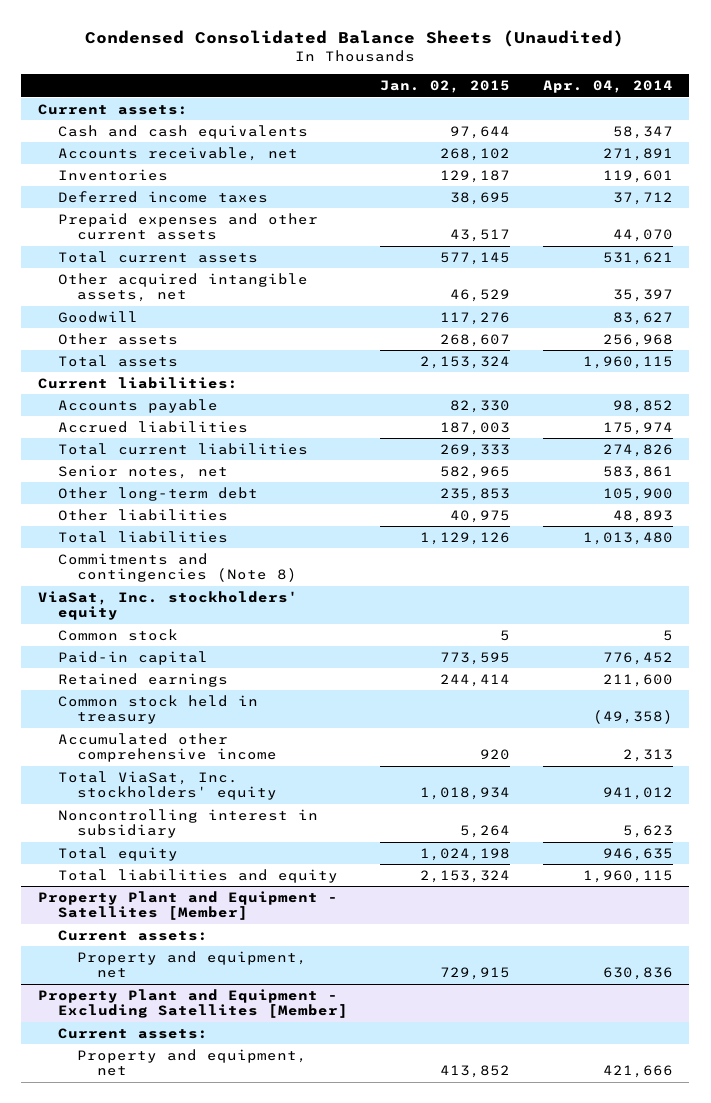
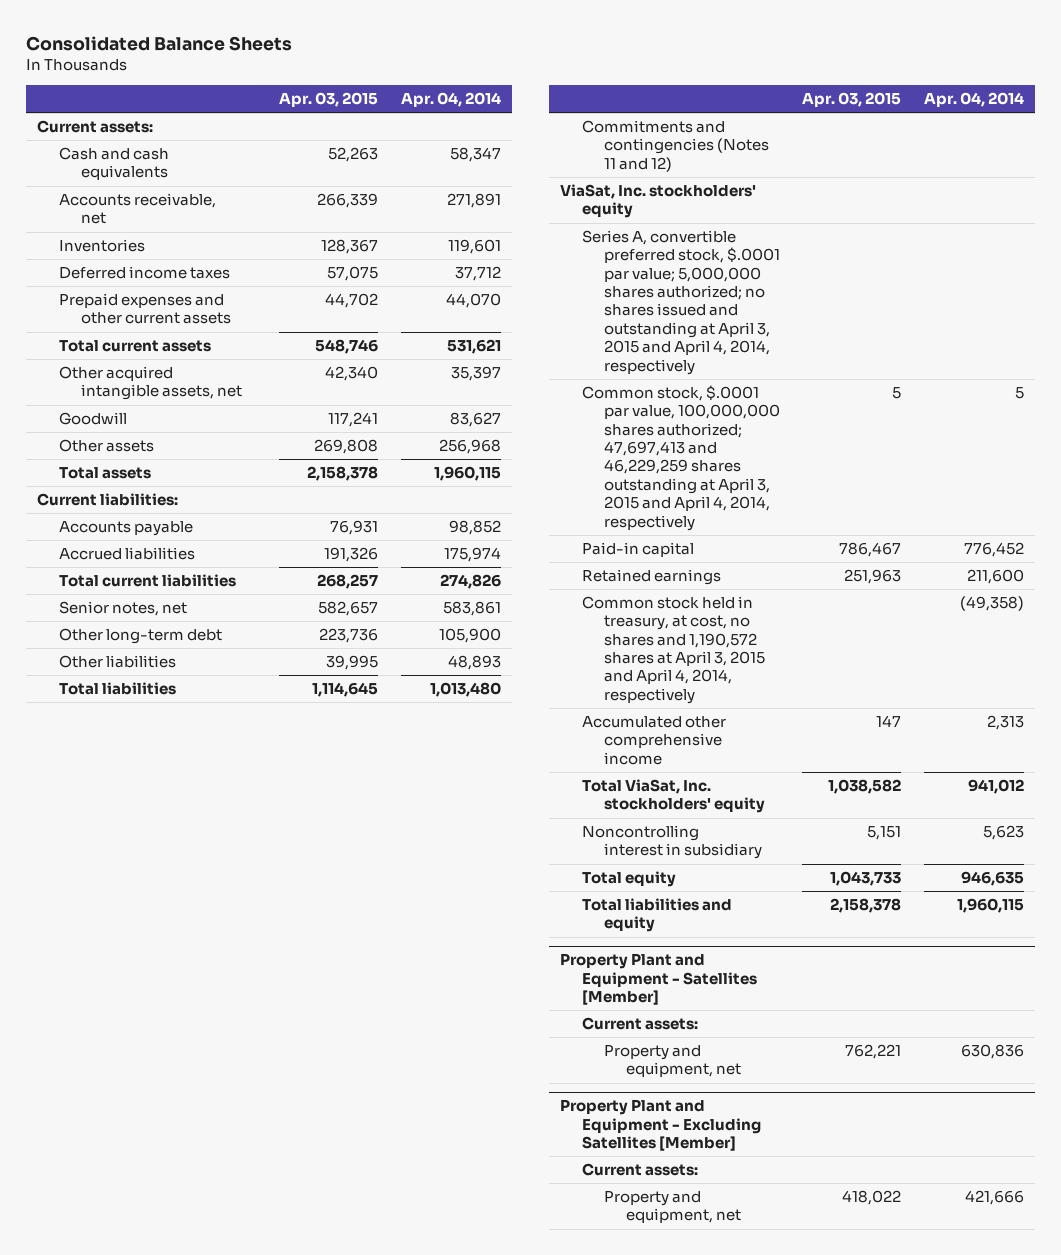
[85,29,625,47] Condensed Consolidated Balance Sheets (Unaudited) -> [26,35,293,51] Consolidated Balance Sheets
[380,80,511,94] Jan. 02, 2015 -> none
none -> [279,92,379,108] Apr. 03, 2015
[57,552,298,583] Commitments and contingencies (Note 8) -> [582,120,770,172] Commitments and contingencies (Notes 11 and 12)
none -> [582,230,781,375] Series A, convertible preferred stock, $.0001 par value; 5,000,000 shares authorized; no shares issued and outstanding at April 3, 2015 and April 4, 2014, respectively
[57,628,178,641] Common stock -> [582,385,781,531] Common stock, $.0001 par value, 100,000,000 shares authorized; 47,697,413 and 46,229,259 shares outstanding at April 3, 2015 and April 4, 2014, respectively
[57,694,258,725] Common stock held in treasury -> [582,596,766,704] Common stock held in treasury, at cost, no shares and 1,190,572 shares at April 3, 2015 and April 4, 2014, respectively

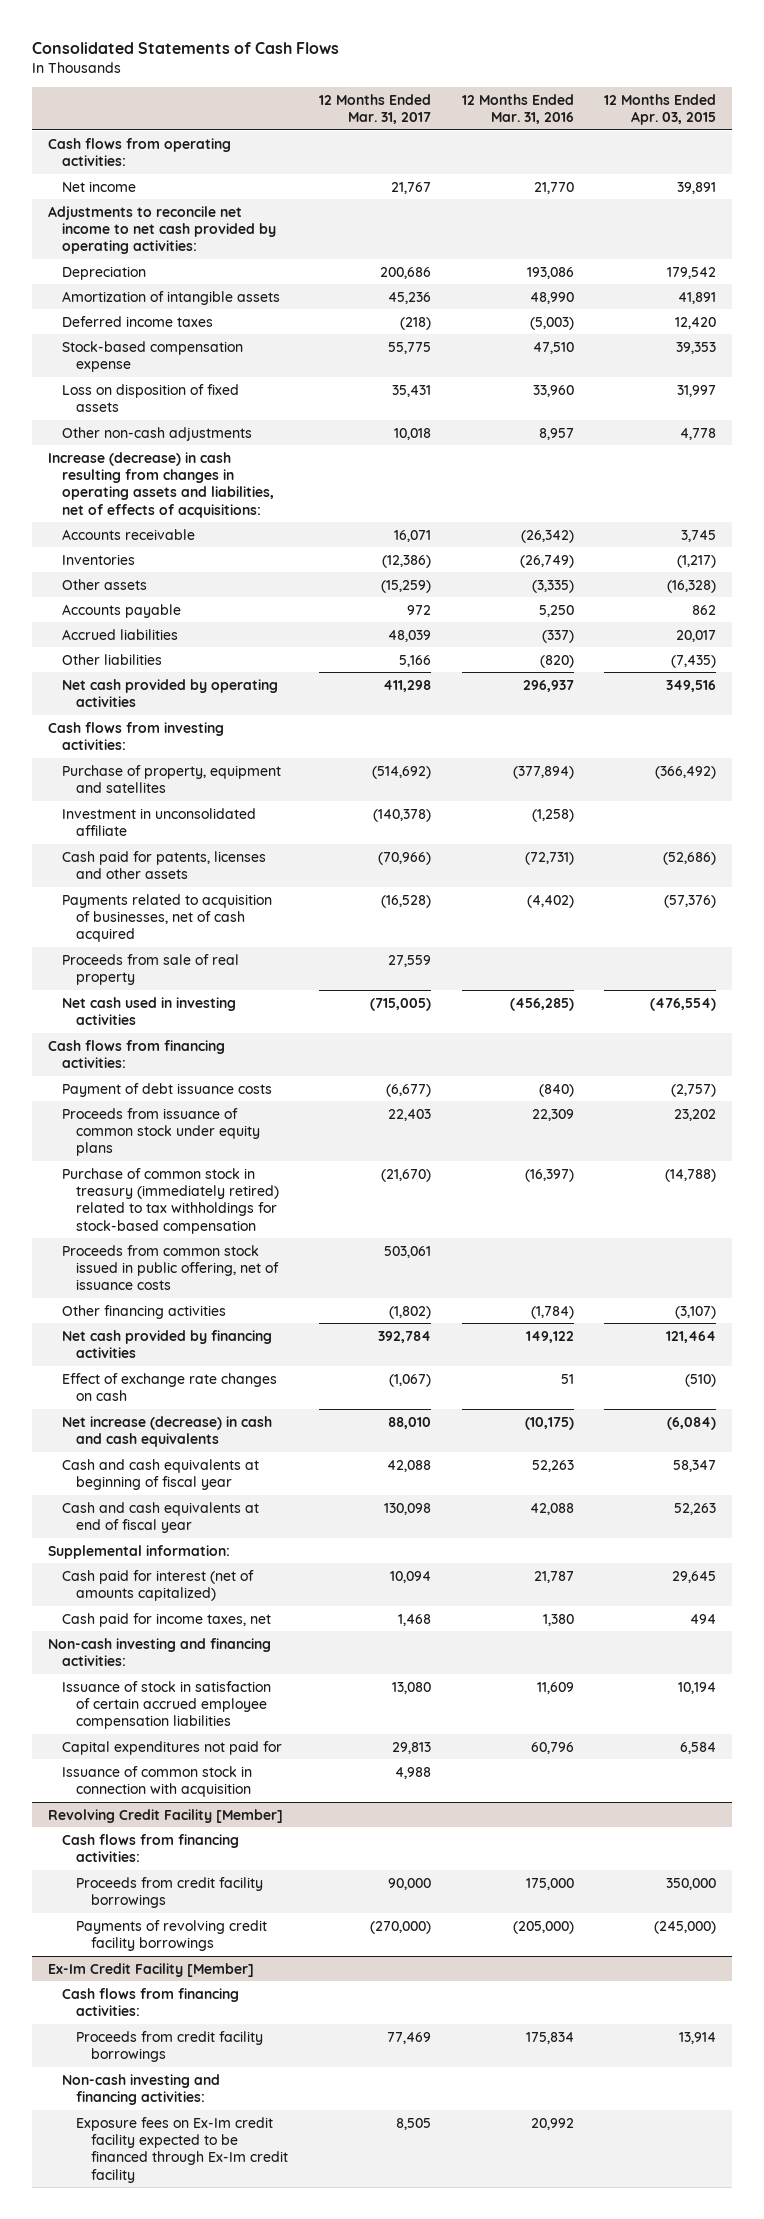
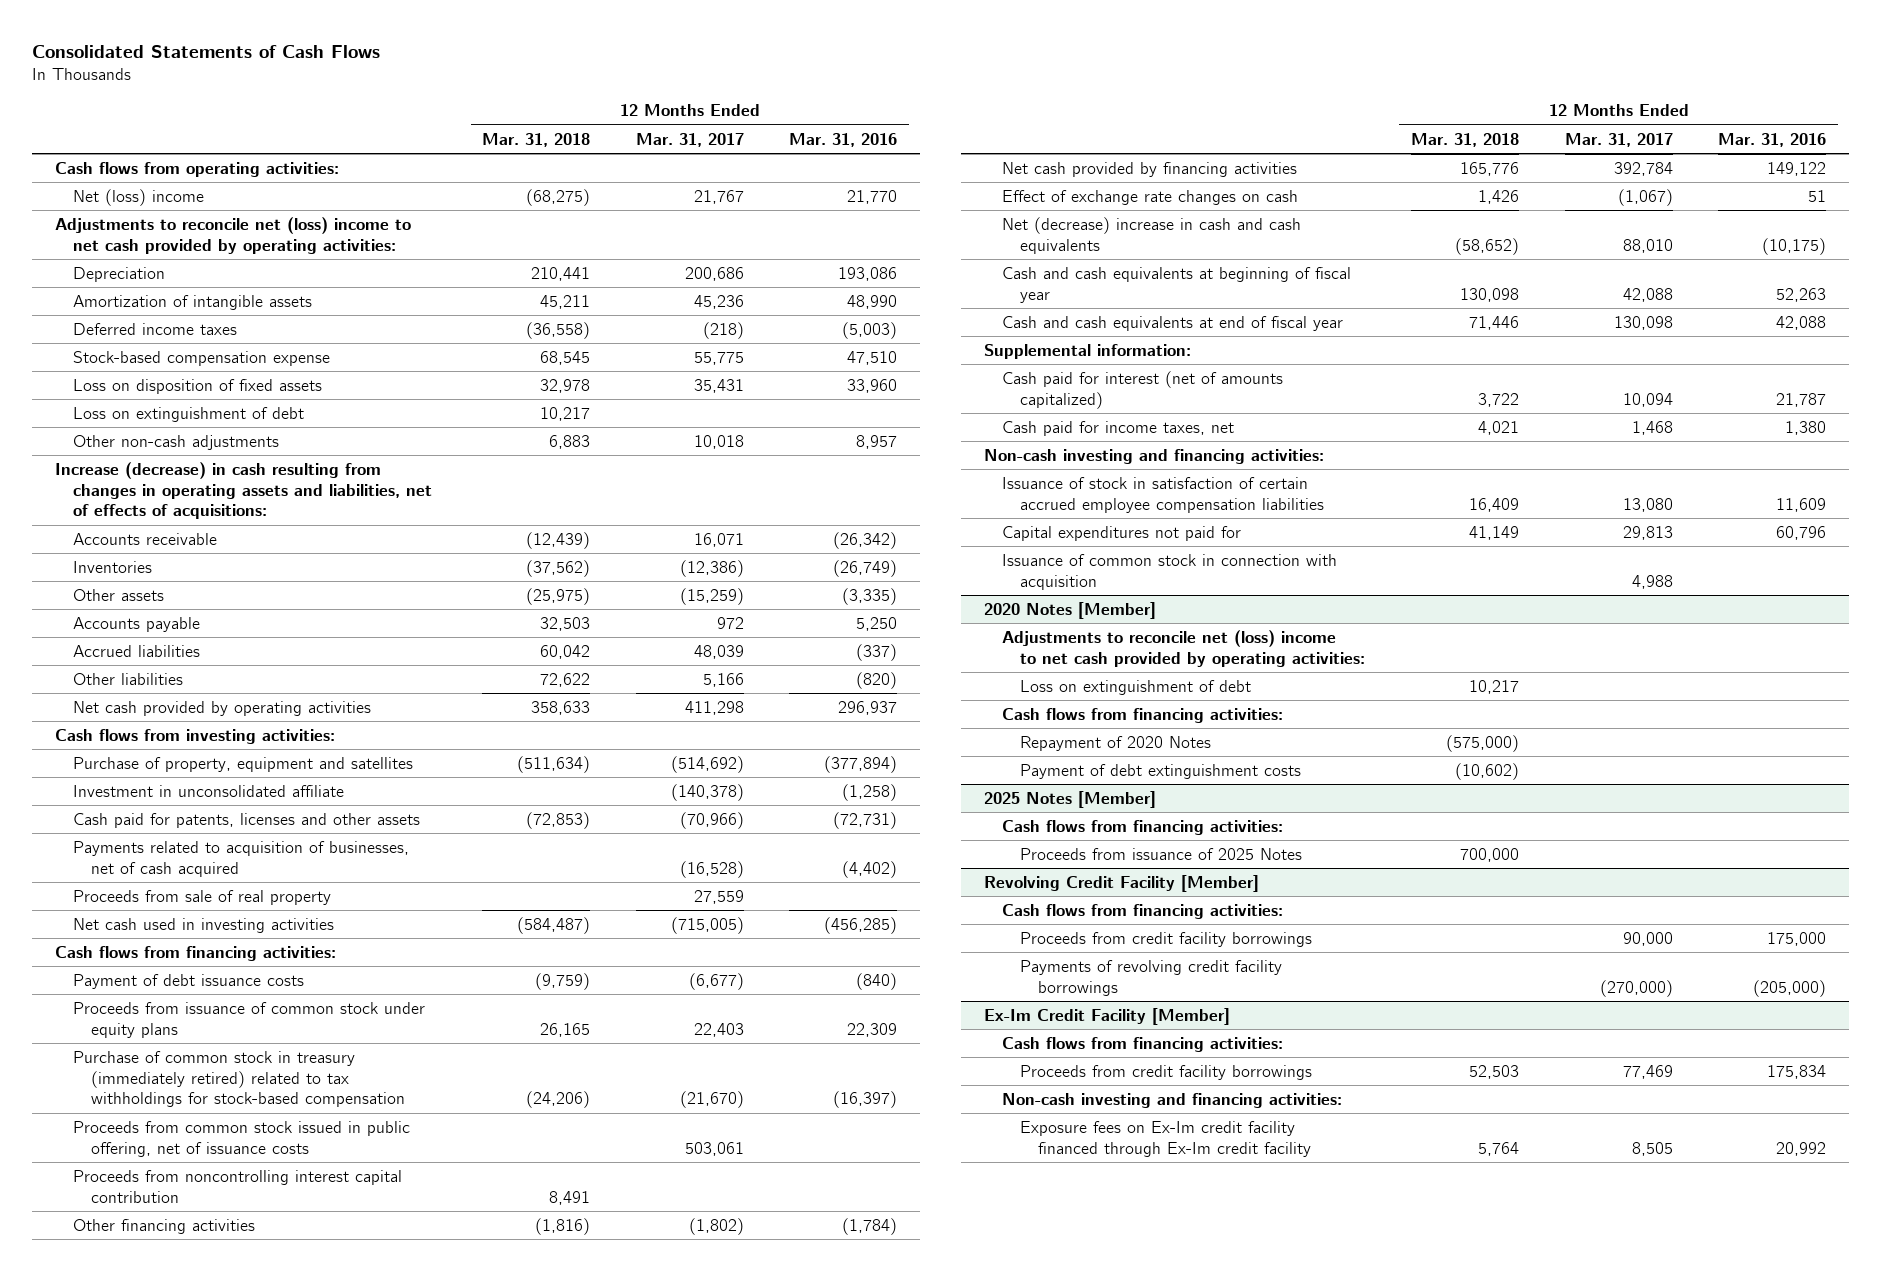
[604,93,717,126] 12 Months Ended Apr. 03, 2015 -> none
none -> [481,132,590,147] Mar. 31, 2018
[61,180,136,192] Net income -> [73,188,205,206] Net (loss) income
[47,205,276,255] Adjustments to reconcile net income to net cash provided by operating activities: -> [55,216,412,254] Adjustments to reconcile net (loss) income to net cash provided by operating activities:
none -> [73,406,305,422] Loss on extinguishment of debt
none -> [73,1169,403,1203] Proceeds from noncontrolling interest capital contribution
[61,1415,272,1447] Net increase (decrease) in cash and cash equivalents -> [1002,216,1302,254] Net (decrease) increase in cash and cash equivalents
none -> [984,601,1157,619] 2020 Notes [Member]
none -> [1002,629,1366,667] Adjustments to reconcile net (loss) income to net cash provided by operating activities:
none -> [1020,679,1252,695] Loss on extinguishment of debt
none -> [1002,707,1284,723] Cash flows from financing activities:
none -> [1020,735,1212,751] Repayment of 2020 Notes
none -> [1020,763,1302,779] Payment of debt extinguishment costs
none -> [984,790,1157,808] 2025 Notes [Member]
none -> [1002,819,1284,835] Cash flows from financing activities:
none -> [1020,847,1303,860] Proceeds from issuance of 2025 Notes
[76,2116,288,2183] Exposure fees on Ex-Im credit facility expected to be financed through Ex-Im credit facility -> [1020,1120,1312,1157] Exposure fees on Ex-Im credit facility financed through Ex-Im credit facility

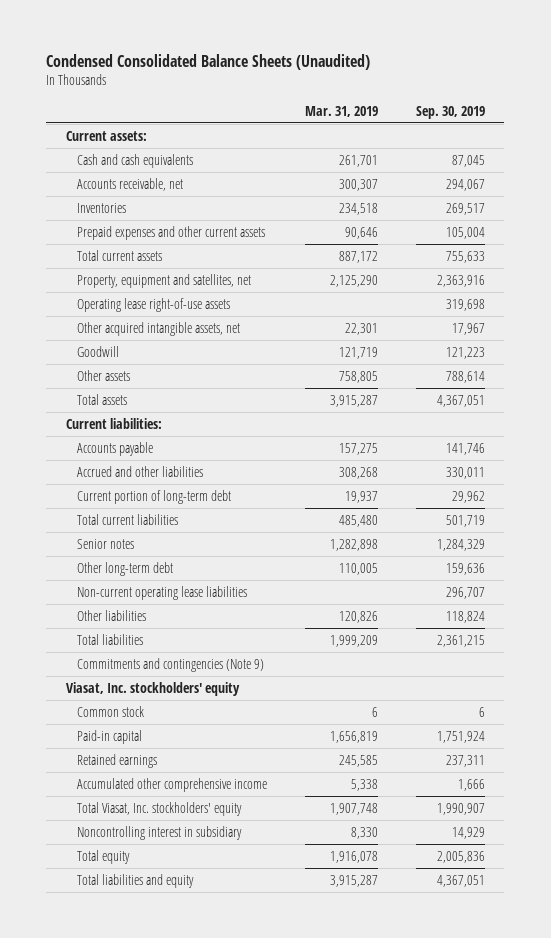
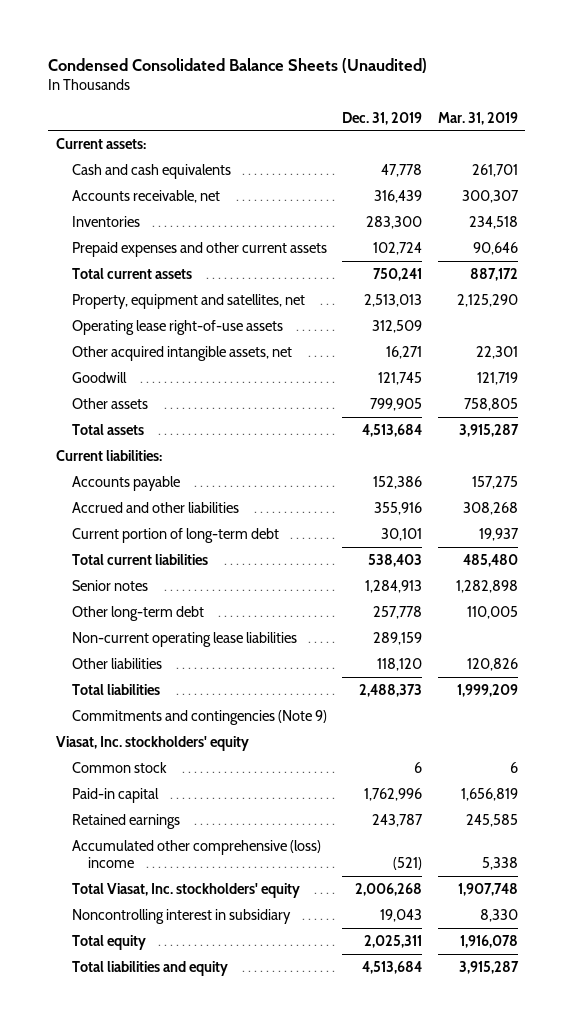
[416,105,486,119] Sep. 30, 2019 -> none
none -> [342,111,423,125] Dec. 31, 2019
[76,777,267,792] Accumulated other comprehensive income -> [72,840,322,868] Accumulated other comprehensive (loss) income

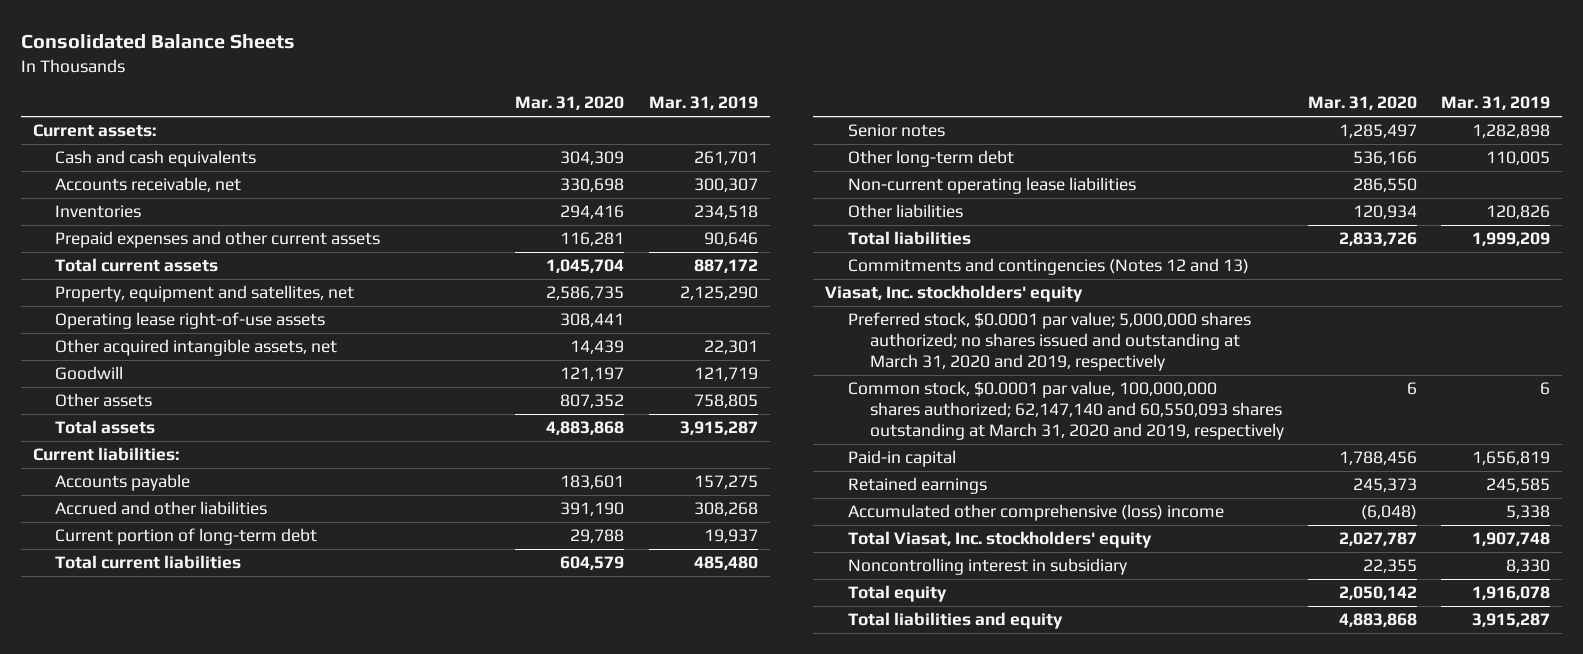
[48,57,428,73] Condensed Consolidated Balance Sheets (Unaudited) -> [20,34,295,50] Consolidated Balance Sheets
[342,111,423,125] Dec. 31, 2019 -> none
none -> [515,96,625,111] Mar. 31, 2020
[72,710,328,726] Commitments and contingencies (Note 9) -> [847,258,1249,276] Commitments and contingencies (Notes 12 and 13)
none -> [847,312,1251,371] Preferred stock, $0.0001 par value; 5,000,000 shares authorized; no shares issued and outstanding at March 31, 2020 and 2019, respectively
[72,762,168,774] Common stock -> [847,381,1284,440] Common stock, $0.0001 par value, 100,000,000 shares authorized; 62,147,140 and 60,550,093 shares outstanding at March 31, 2020 and 2019, respectively

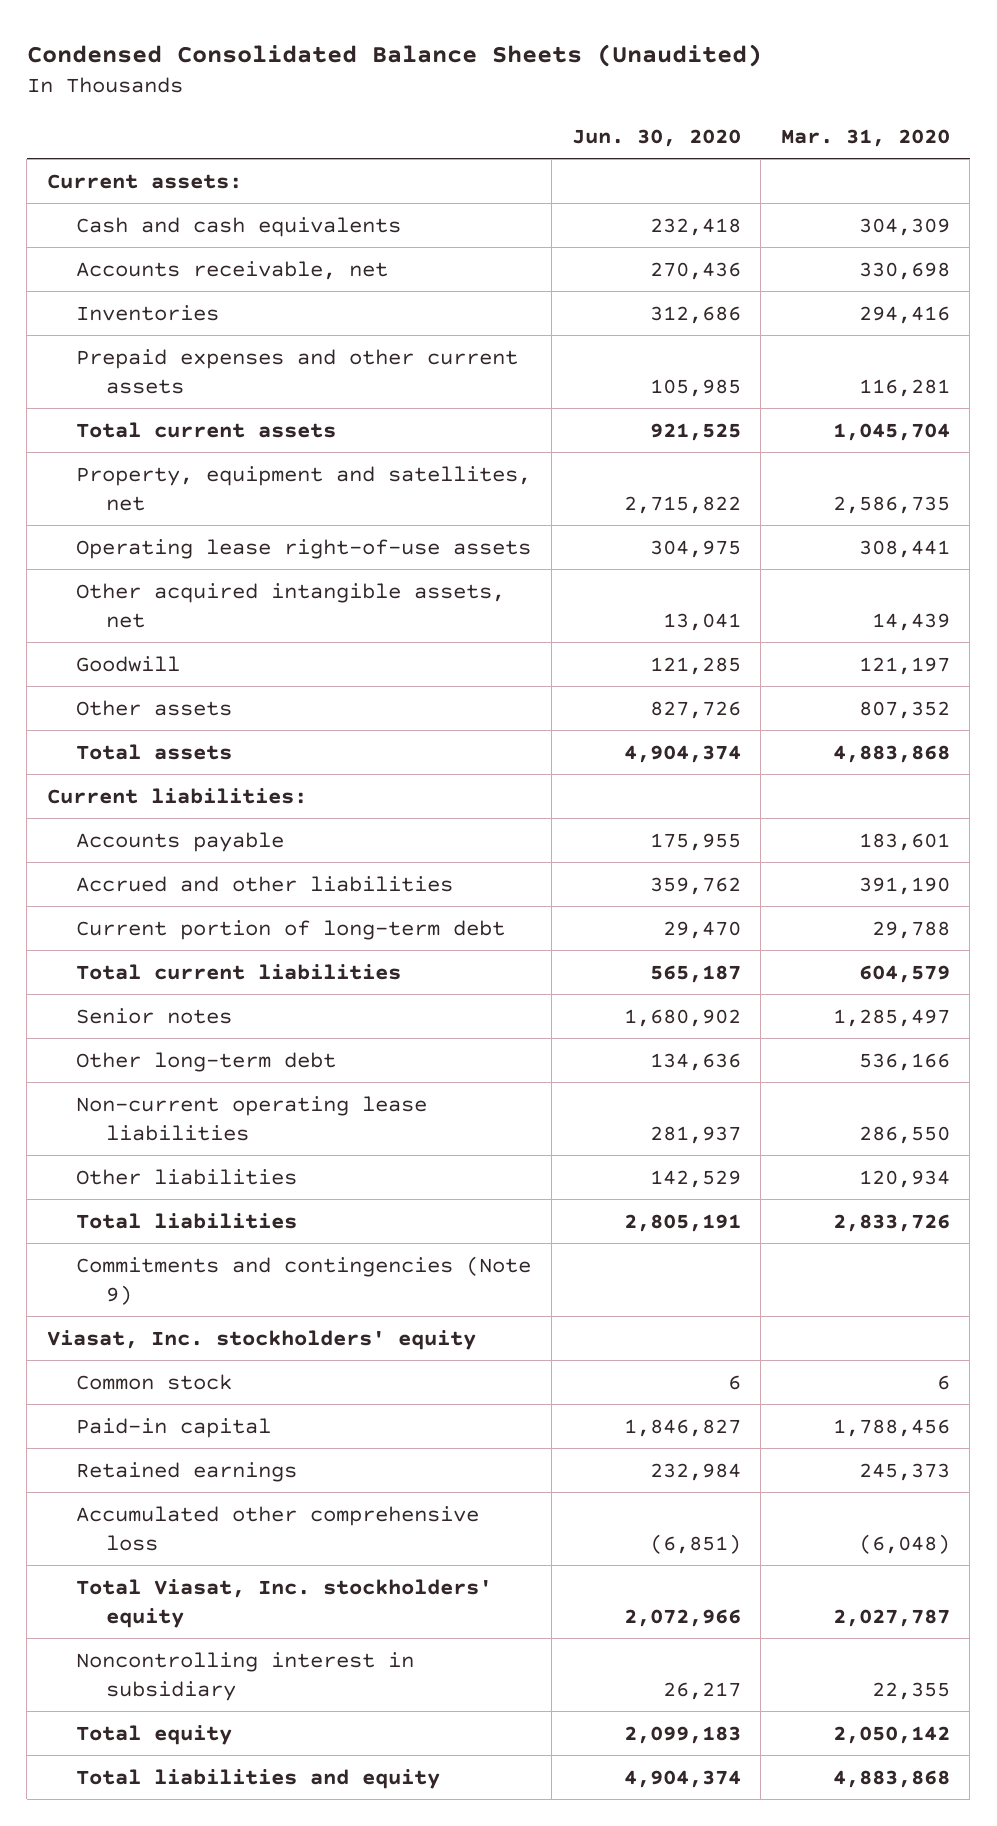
[20,34,295,50] Consolidated Balance Sheets -> [26,43,762,67] Condensed Consolidated Balance Sheets (Unaudited)
[648,96,758,111] Mar. 31, 2019 -> none
none -> [571,128,741,147] Jun. 30, 2020
[847,258,1249,276] Commitments and contingencies (Notes 12 and 13) -> [76,1255,532,1305] Commitments and contingencies (Note 9)
[847,312,1251,371] Preferred stock, $0.0001 par value; 5,000,000 shares authorized; no shares issued and outstanding at March 31, 2020 and 2019, respectively -> none
[847,381,1284,440] Common stock, $0.0001 par value, 100,000,000 shares authorized; 62,147,140 and 60,550,093 shares outstanding at March 31, 2020 and 2019, respectively -> [76,1373,233,1390] Common stock
[847,504,1224,522] Accumulated other comprehensive (loss) income -> [76,1505,480,1551] Accumulated other comprehensive loss

